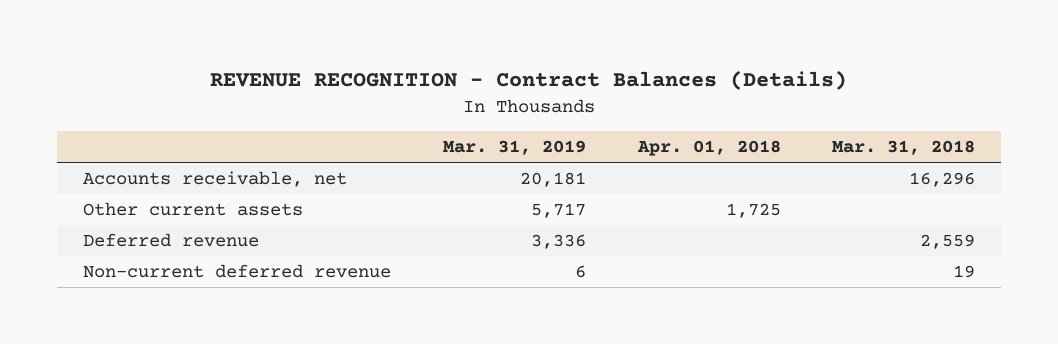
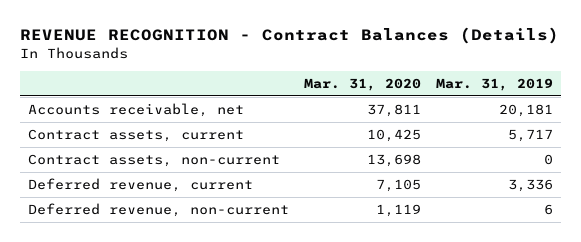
[636,140,781,157] Apr. 01, 2018 -> none
[832,140,976,156] Mar. 31, 2018 -> none
none -> [304,77,422,91] Mar. 31, 2020
[82,202,303,217] Other current assets -> [27,129,244,143] Contract assets, current
none -> [27,154,280,168] Contract assets, non-current
[82,233,259,248] Deferred revenue -> [27,178,253,193] Deferred revenue, current
[82,264,391,279] Non-current deferred revenue -> [27,203,289,218] Deferred revenue, non-current

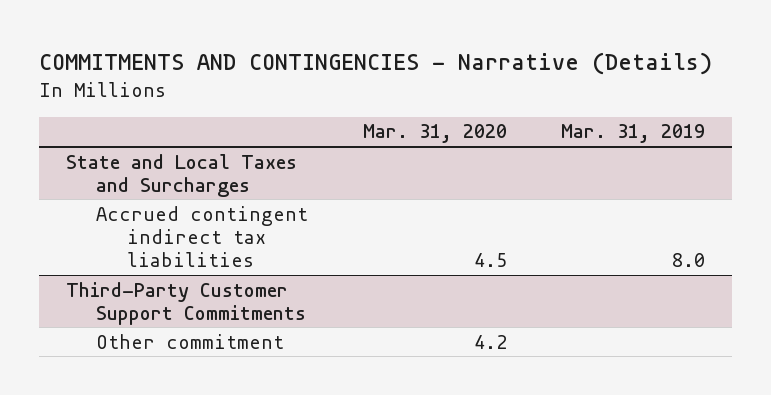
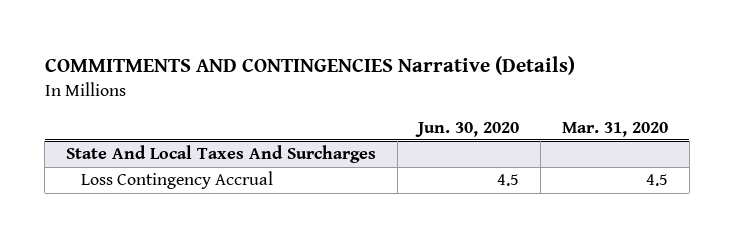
[39,51,713,75] COMMITMENTS AND CONTINGENCIES - Narrative (Details) -> [44,56,575,76] COMMITMENTS AND CONTINGENCIES Narrative (Details)
[560,124,705,144] Mar. 31, 2019 -> none
none -> [415,121,520,137] Jun. 30, 2020
[66,281,307,325] Third-Party Customer Support Commitments -> none
[96,333,285,349] Other commitment -> none
[66,153,298,197] State and Local Taxes and Surcharges -> [65,145,376,164] State And Local Taxes And Surcharges
[96,205,309,267] Accrued contingent indirect tax liabilities -> [81,171,274,190] Loss Contingency Accrual

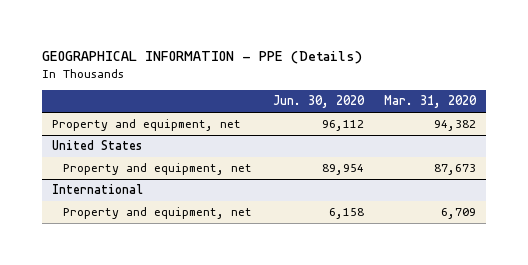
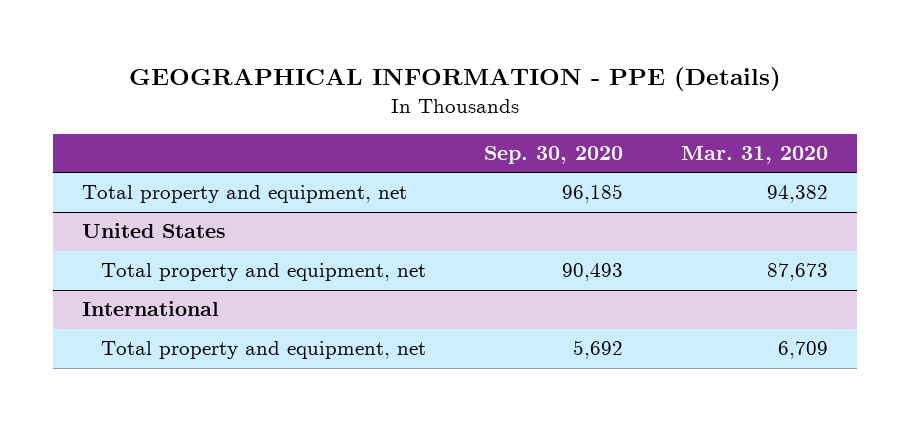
[272,95,365,109] Jun. 30, 2020 -> none
none -> [483,146,623,165] Sep. 30, 2020
[52,119,242,132] Property and equipment, net -> [81,185,407,204] Total property and equipment, net
[63,163,253,176] Property and equipment, net -> [100,263,426,282] Total property and equipment, net
[63,207,253,220] Property and equipment, net -> [100,341,426,360] Total property and equipment, net

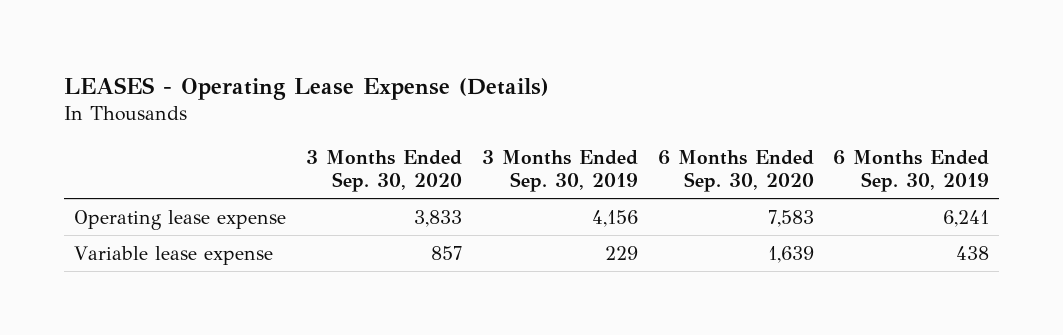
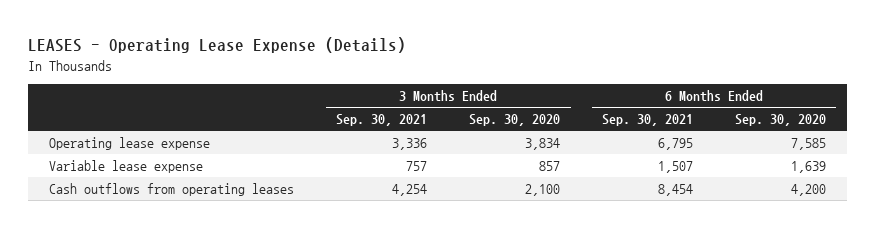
[481,150,638,193] 3 Months Ended Sep. 30, 2019 -> none
[833,150,990,193] 6 Months Ended Sep. 30, 2019 -> none
none -> [336,114,428,127] Sep. 30, 2021
none -> [602,114,694,127] Sep. 30, 2021
[413,209,462,227] 3,833 -> [525,138,561,151] 3,834
[767,209,814,227] 7,583 -> [790,138,826,151] 7,585
none -> [49,183,295,197] Cash outflows from operating leases

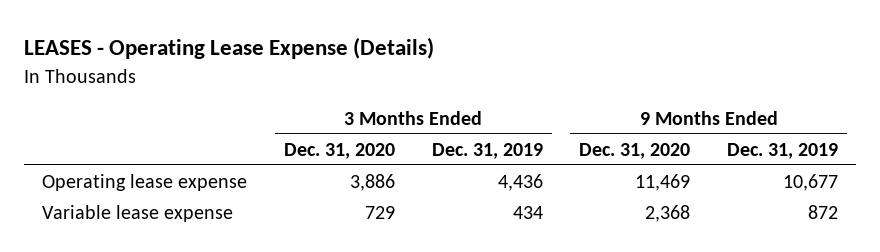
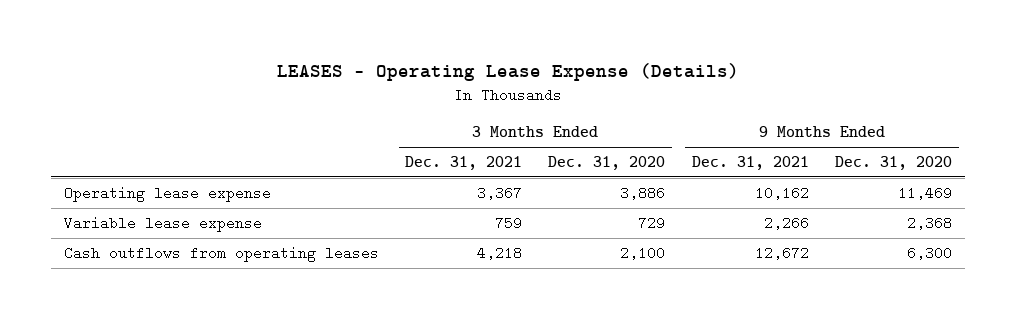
[431,142,543,159] Dec. 31, 2019 -> none
[727,142,839,159] Dec. 31, 2019 -> none
none -> [405,156,523,171] Dec. 31, 2021
none -> [691,156,809,171] Dec. 31, 2021
none -> [63,246,379,263] Cash outflows from operating leases

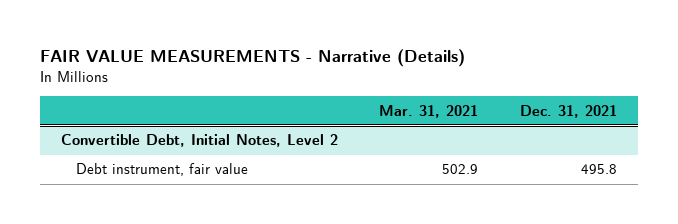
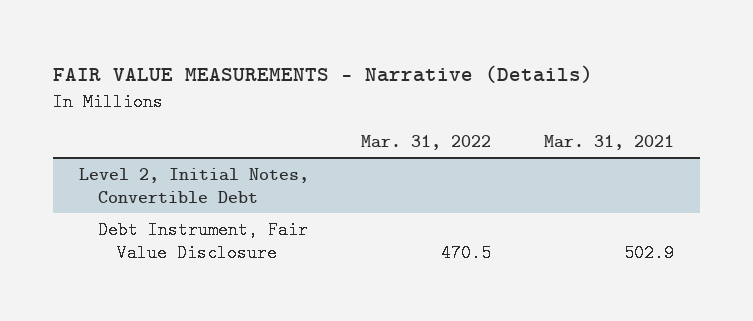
[520,104,618,118] Dec. 31, 2021 -> none
none -> [361,134,492,150] Mar. 31, 2022
[60,134,338,148] Convertible Debt, Initial Notes, Level 2 -> [78,167,309,203] Level 2, Initial Notes, Convertible Debt
[76,163,249,177] Debt instrument, fair value -> [97,220,308,262] Debt Instrument, Fair Value Disclosure

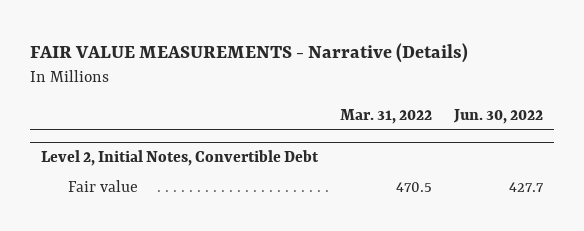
[543,134,674,150] Mar. 31, 2021 -> none
none -> [452,109,543,125] Jun. 30, 2022
[97,220,308,262] Debt Instrument, Fair Value Disclosure -> [67,179,138,192] Fair value

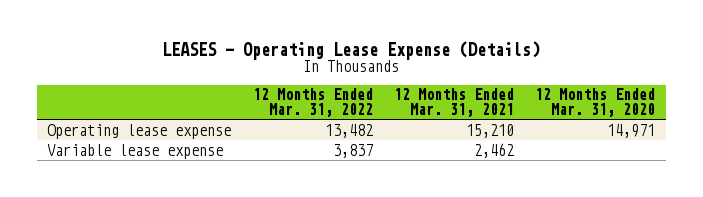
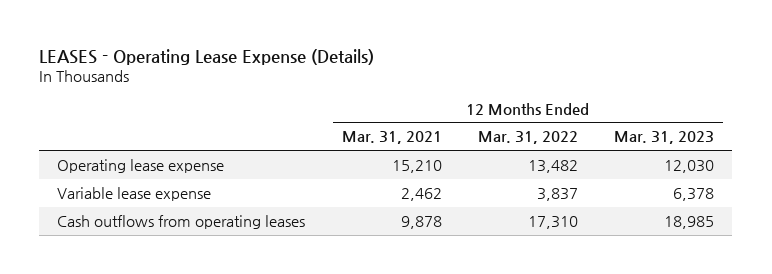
[535,88,656,117] 12 Months Ended Mar. 31, 2020 -> none
none -> [614,131,715,145] Mar. 31, 2023
none -> [57,214,306,229] Cash outflows from operating leases

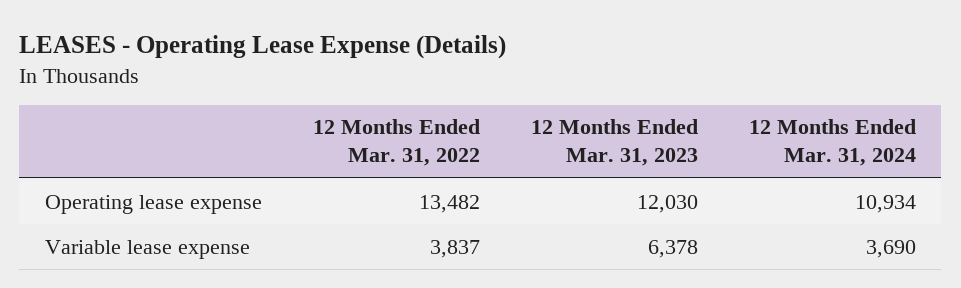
[341,131,442,145] Mar. 31, 2021 -> none
none -> [748,119,916,167] 12 Months Ended Mar. 31, 2024
[57,214,306,229] Cash outflows from operating leases -> none

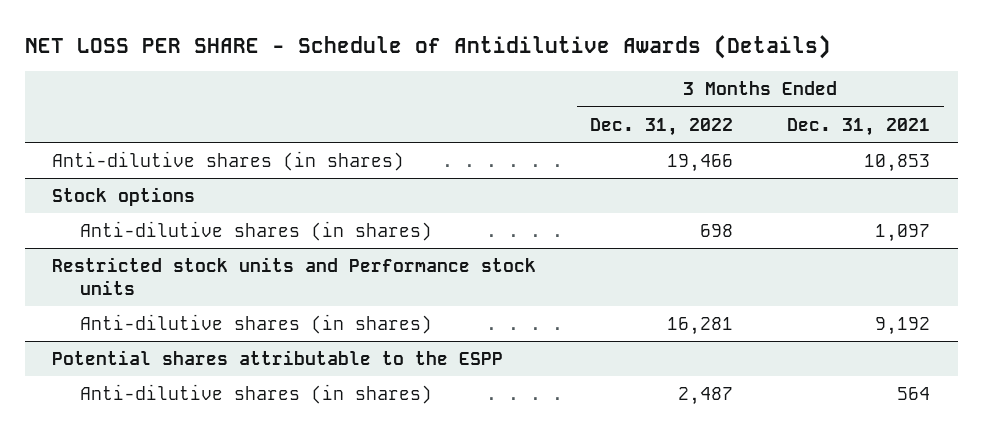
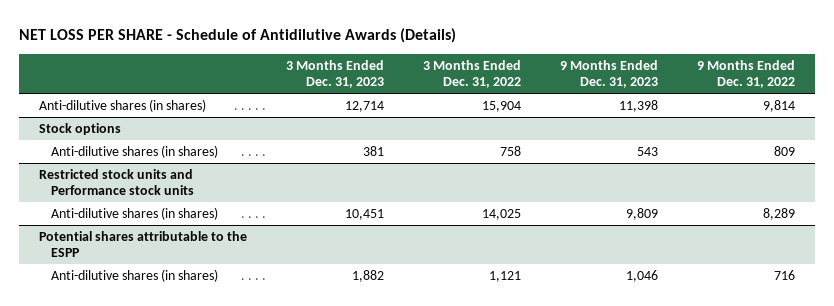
[787,117,931,136] Dec. 31, 2021 -> none
none -> [285,59,384,89] 3 Months Ended Dec. 31, 2023
none -> [559,59,658,89] 9 Months Ended Dec. 31, 2023
none -> [697,59,796,89] 9 Months Ended Dec. 31, 2022
[667,154,734,173] 19,466 -> [481,100,521,112] 15,904
[700,224,734,238] 698 -> [499,145,521,156] 758
[667,317,734,336] 16,281 -> [481,208,521,220] 14,025
[678,387,734,406] 2,487 -> [488,270,521,282] 1,121

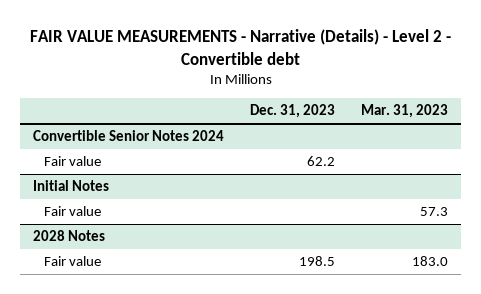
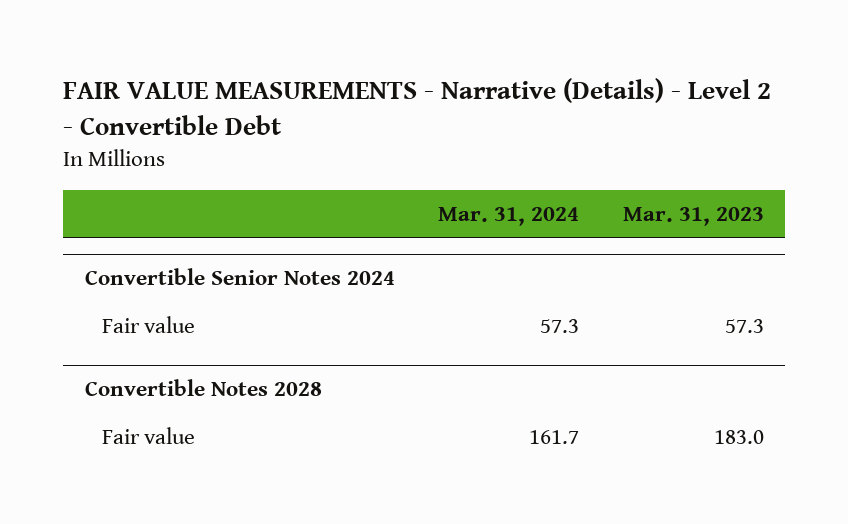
[29,29,451,65] FAIR VALUE MEASUREMENTS - Narrative (Details) - Level 2 - Convertible debt -> [62,77,771,135] FAIR VALUE MEASUREMENTS - Narrative (Details) - Level 2 - Convertible Debt
[250,104,336,119] Dec. 31, 2023 -> none
none -> [438,206,580,226] Mar. 31, 2024
[43,156,101,167] Fair value -> none
[33,180,110,192] Initial Notes -> none
[33,230,106,242] 2028 Notes -> [84,379,322,397] Convertible Notes 2028

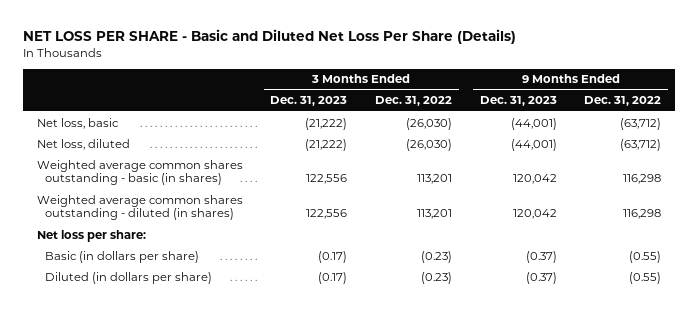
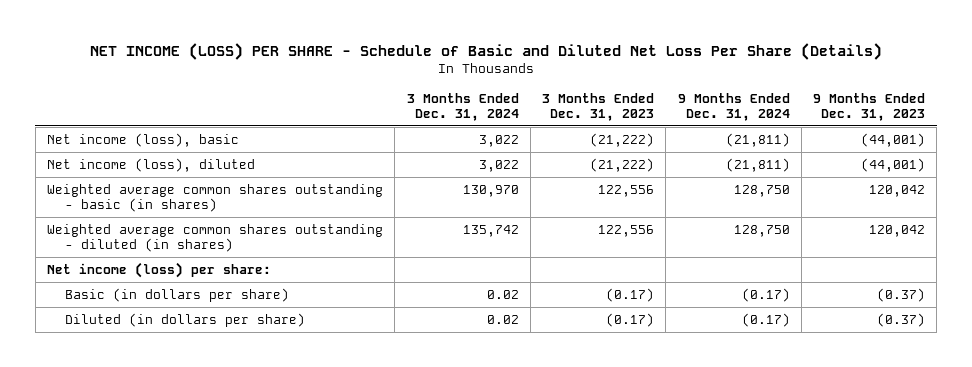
[22,29,516,45] NET LOSS PER SHARE - Basic and Diluted Net Loss Per Share (Details) -> [90,42,883,60] NET INCOME (LOSS) PER SHARE - Schedule of Basic and Diluted Net Loss Per Share (Details)
[375,96,453,107] Dec. 31, 2022 -> none
[584,96,662,107] Dec. 31, 2022 -> none
none -> [406,92,519,121] 3 Months Ended Dec. 31, 2024
none -> [677,92,790,121] 9 Months Ended Dec. 31, 2024
[36,117,119,129] Net loss, basic -> [47,132,240,147] Net income (loss), basic
[36,138,130,150] Net loss, diluted -> [47,157,256,172] Net income (loss), diluted
[36,229,146,242] Net loss per share: -> [47,261,272,278] Net income (loss) per share:

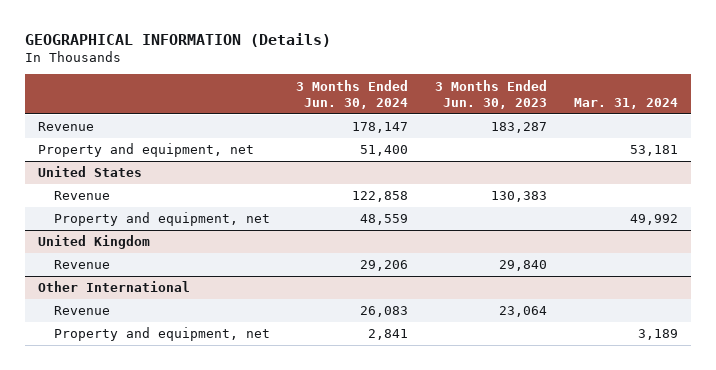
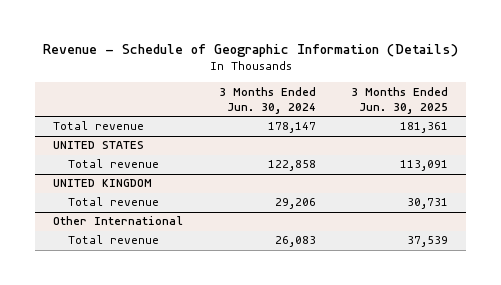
[24,32,331,47] GEOGRAPHICAL INFORMATION (Details) -> [42,44,458,58] Revenue - Schedule of Geographic Information (Details)
[435,79,548,109] 3 Months Ended Jun. 30, 2023 -> none
[573,97,678,109] Mar. 31, 2024 -> none
none -> [350,86,448,115] 3 Months Ended Jun. 30, 2025
[38,143,255,158] Property and equipment, net -> none
[53,212,270,227] Property and equipment, net -> none
[38,122,95,132] Revenue -> [53,121,145,131] Total revenue
[38,166,143,178] United States -> [53,141,145,150] UNITED STATES
[53,191,110,201] Revenue -> [68,159,160,169] Total revenue
[38,235,151,250] United Kingdom -> [53,179,153,188] UNITED KINGDOM
[53,260,110,270] Revenue -> [68,197,160,207] Total revenue
[53,327,270,342] Property and equipment, net -> none
[53,306,110,316] Revenue -> [68,235,160,245] Total revenue

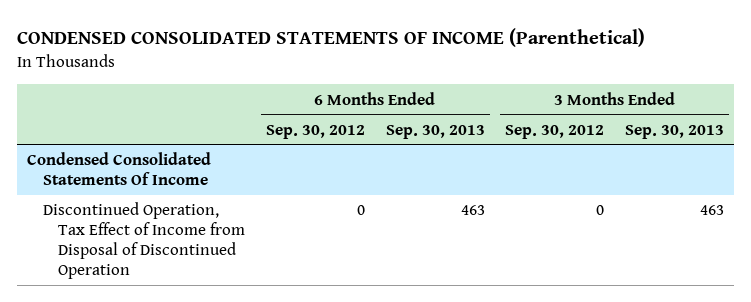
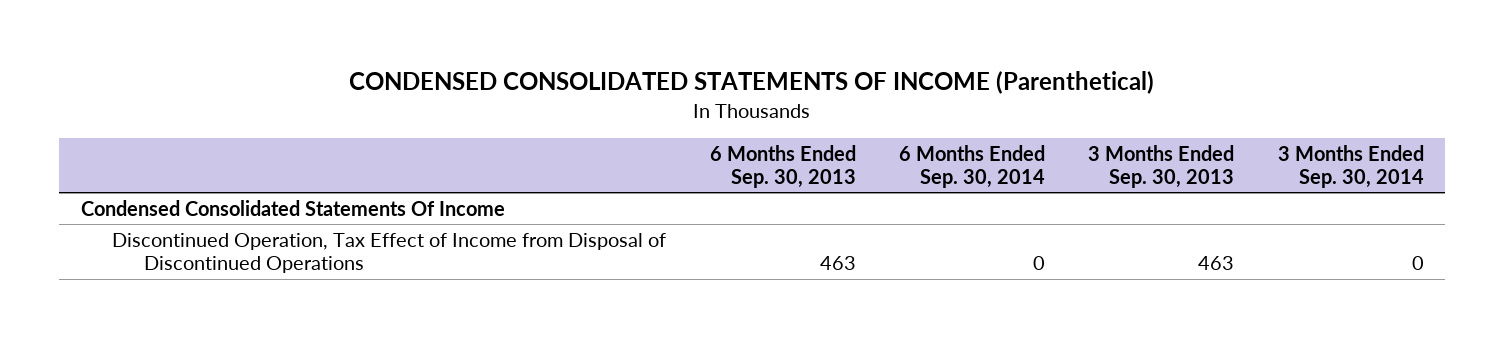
[265,124,365,139] Sep. 30, 2012 -> none
[505,124,605,139] Sep. 30, 2012 -> none
none -> [898,144,1045,189] 6 Months Ended Sep. 30, 2014
none -> [1277,144,1424,189] 3 Months Ended Sep. 30, 2014
[42,202,246,280] Discontinued Operation, Tax Effect of Income from Disposal of Discontinued Operation -> [112,232,667,274] Discontinued Operation, Tax Effect of Income from Disposal of Discontinued Operations

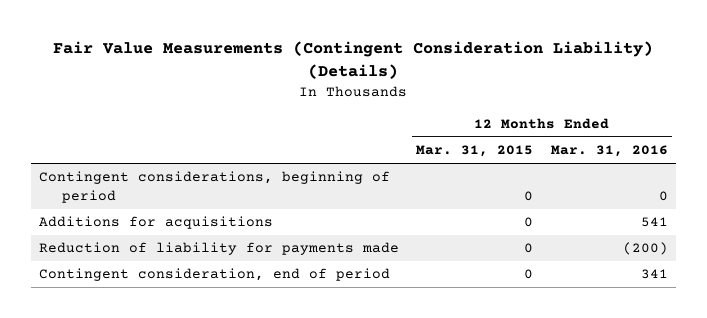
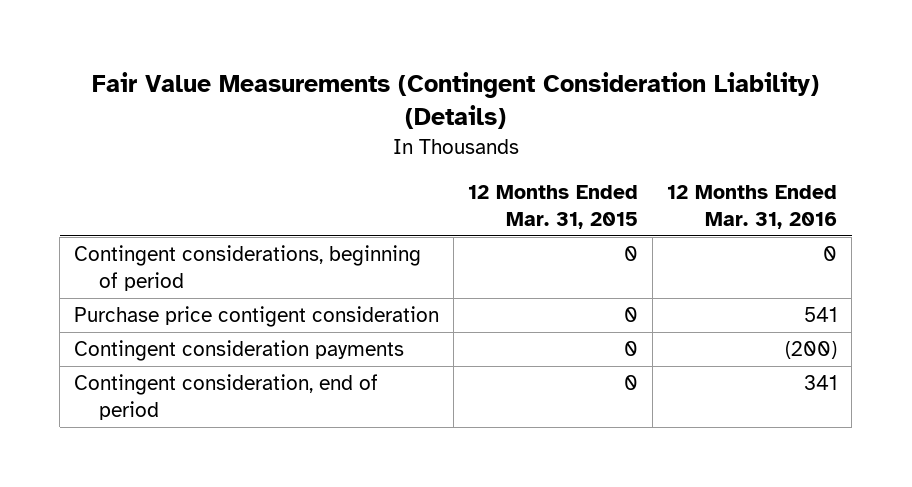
[39,216,274,230] Additions for acquisitions -> [74,305,440,327] Purchase price contigent consideration
[39,242,400,256] Reduction of liability for payments made -> [74,339,405,361] Contingent consideration payments

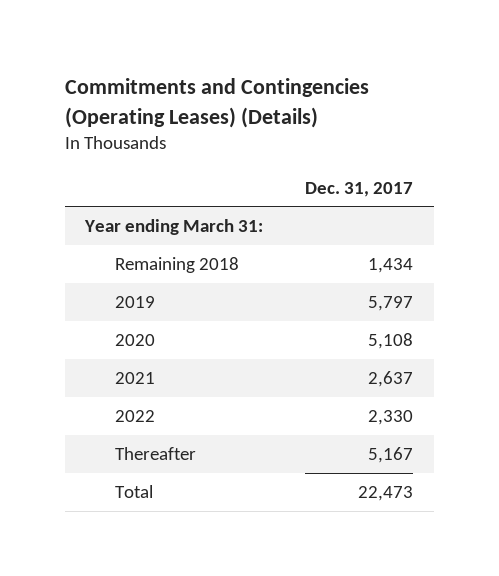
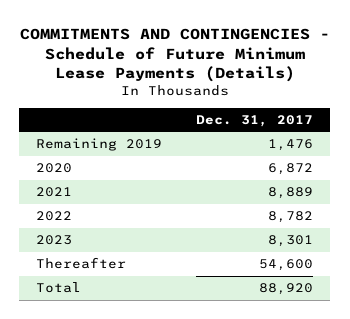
[64,78,369,128] Commitments and Contingencies (Operating Leases) (Details) -> [19,27,330,83] COMMITMENTS AND CONTINGENCIES - Schedule of Future Minimum Lease Payments (Details)
[84,219,264,236] Year ending March 31: -> none
[115,296,156,309] 2019 -> none
[115,257,240,274] Remaining 2018 -> [36,138,163,152] Remaining 2019
[368,258,414,274] 1,434 -> [268,139,314,152] 1,476
[368,333,414,350] 5,108 -> [268,163,314,176] 6,872
[368,371,414,388] 2,637 -> [268,187,314,200] 8,889
[368,410,414,426] 2,330 -> [268,211,314,224] 8,782
none -> [36,235,73,246] 2023
[368,447,414,464] 5,167 -> [259,259,314,272] 54,600
[358,486,414,502] 22,473 -> [259,283,314,296] 88,920

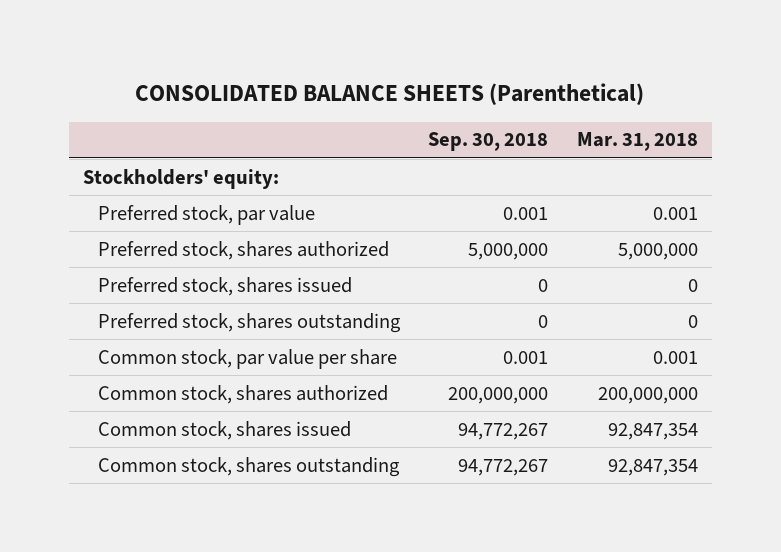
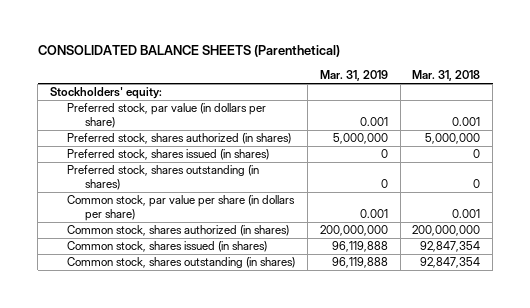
[428,132,549,152] Sep. 30, 2018 -> none
none -> [319,69,388,81] Mar. 31, 2019
[98,204,316,225] Preferred stock, par value -> [67,103,267,128] Preferred stock, par value (in dollars per share)
[98,240,390,260] Preferred stock, shares authorized -> [67,133,292,145] Preferred stock, shares authorized (in shares)
[98,276,353,296] Preferred stock, shares issued -> [67,149,270,161] Preferred stock, shares issued (in shares)
[98,312,402,333] Preferred stock, shares outstanding -> [67,165,260,190] Preferred stock, shares outstanding (in shares)
[98,348,398,369] Common stock, par value per share -> [67,195,296,221] Common stock, par value per share (in dollars per share)
[98,384,389,404] Common stock, shares authorized -> [67,225,290,237] Common stock, shares authorized (in shares)
[98,420,352,440] Common stock, shares issued -> [67,241,268,253] Common stock, shares issued (in shares)
[98,456,401,477] Common stock, shares outstanding -> [67,257,296,269] Common stock, shares outstanding (in shares)

